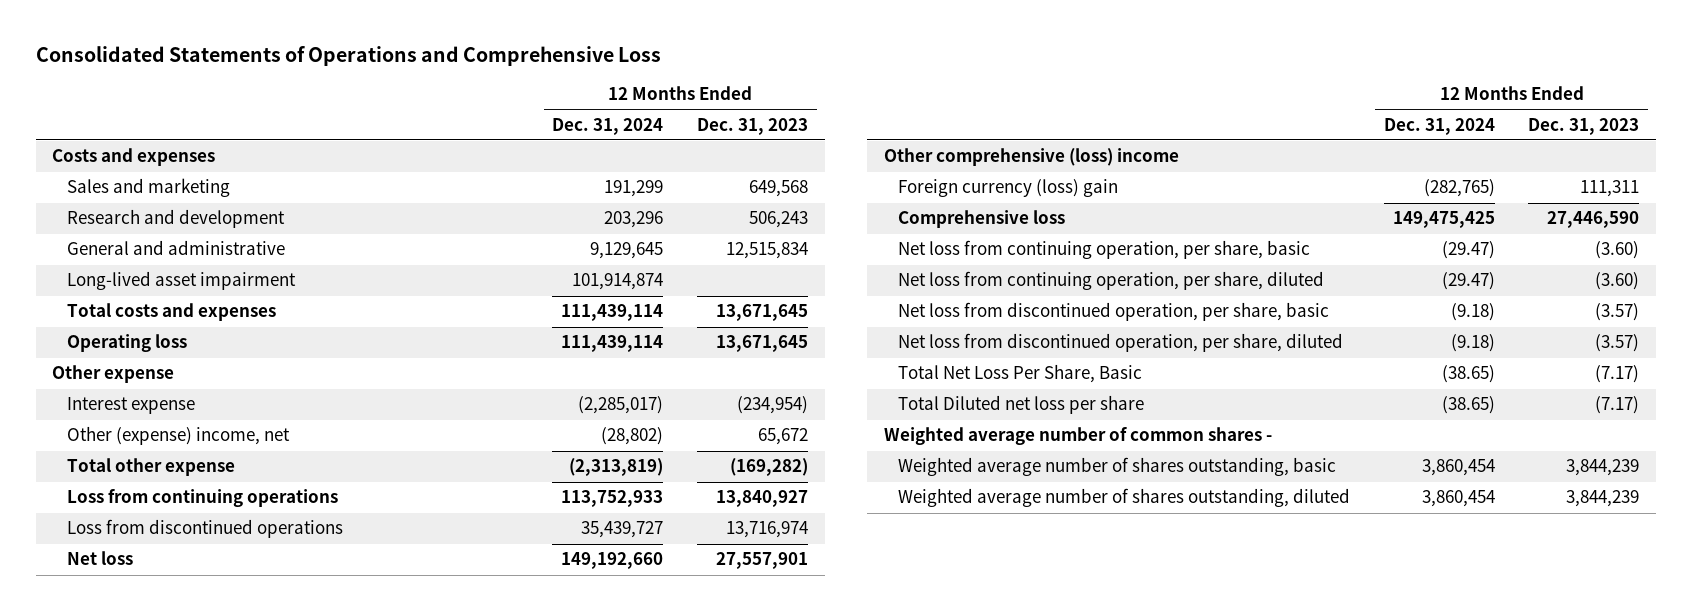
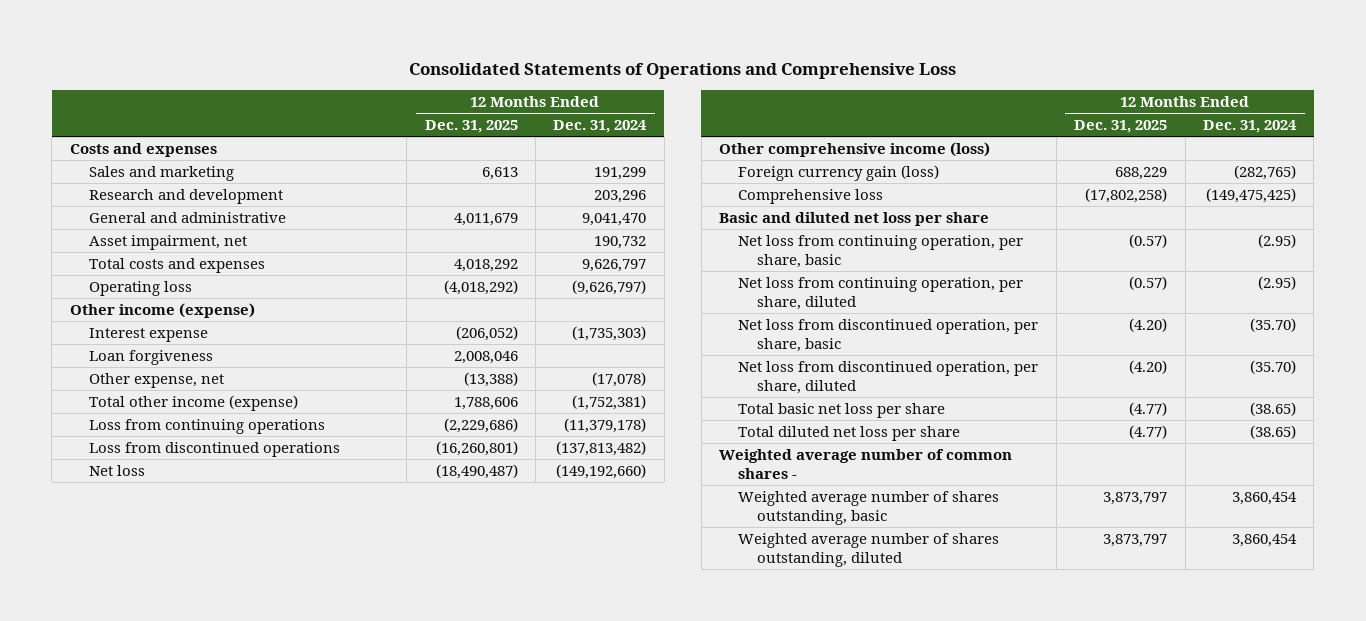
[697,117,809,135] Dec. 31, 2023 -> none
none -> [424,120,518,134] Dec. 31, 2025
[66,271,296,291] Long-lived asset impairment -> none
[590,242,664,260] 9,129,645 -> [582,212,647,226] 9,041,470
none -> [88,234,247,250] Asset impairment, net
[561,304,664,322] 111,439,114 -> [582,258,647,272] 9,626,797
[561,335,664,353] 111,439,114 -> [572,279,647,295] (9,626,797)
[52,365,175,384] Other expense -> [69,302,255,318] Other income (expense)
[578,396,664,415] (2,285,017) -> [572,325,647,341] (1,735,303)
none -> [88,349,213,365] Loan forgiveness
[66,426,290,446] Other (expense) income, net -> [88,372,224,388] Other expense, net
[601,427,664,446] (28,802) -> [592,371,647,387] (17,078)
[66,458,235,477] Total other expense -> [88,394,298,411] Total other income (expense)
[569,458,664,477] (2,313,819) -> [572,394,647,410] (1,752,381)
[561,490,664,508] 113,752,933 -> [564,417,647,433] (11,379,178)
[581,521,664,539] 35,439,727 -> [556,440,647,456] (137,813,482)
[561,552,664,570] 149,192,660 -> [556,463,647,479] (149,192,660)
[883,148,1179,167] Other comprehensive (loss) income -> [719,141,991,157] Other comprehensive income (loss)
[898,179,1119,198] Foreign currency (loss) gain -> [738,164,940,181] Foreign currency gain (loss)
[1392,211,1495,229] 149,475,425 -> [1205,187,1296,203] (149,475,425)
none -> [719,211,990,226] Basic and diluted net loss per share
[1441,241,1495,260] (29.47) -> [1257,233,1296,248] (2.95)
[1441,272,1495,291] (29.47) -> [1257,275,1296,290] (2.95)
[1450,303,1495,322] (9.18) -> [1249,317,1296,332] (35.70)
[1450,334,1495,353] (9.18) -> [1249,359,1296,374] (35.70)
[898,364,1143,384] Total Net Loss Per Share, Basic -> [738,402,946,418] Total basic net loss per share
[898,395,1145,415] Total Diluted net loss per share -> [738,425,961,441] Total diluted net loss per share

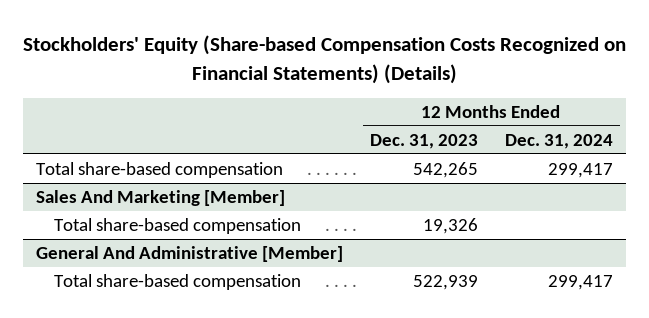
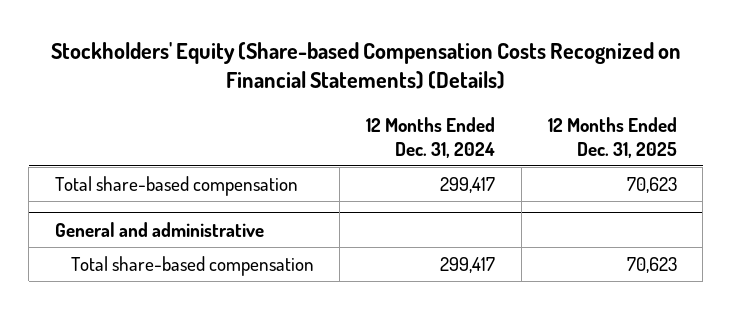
[370,133,479,149] Dec. 31, 2023 -> none
none -> [547,116,677,158] 12 Months Ended Dec. 31, 2025
[36,189,286,206] Sales And Marketing [Member] -> none
[54,217,302,234] Total share-based compensation -> none
[36,245,344,262] General And Administrative [Member] -> [55,222,265,238] General and administrative

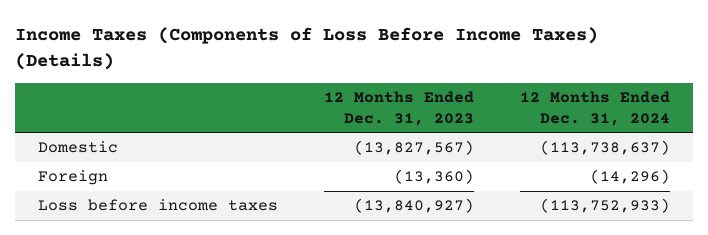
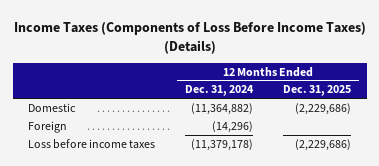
[323,91,474,126] 12 Months Ended Dec. 31, 2023 -> none
none -> [283,85,352,97] Dec. 31, 2025
[539,140,670,156] (113,738,637) -> [191,102,254,115] (11,364,882)
[539,198,670,214] (113,752,933) -> [191,138,254,151] (11,379,178)

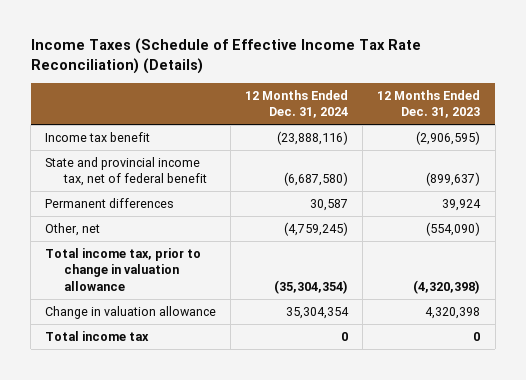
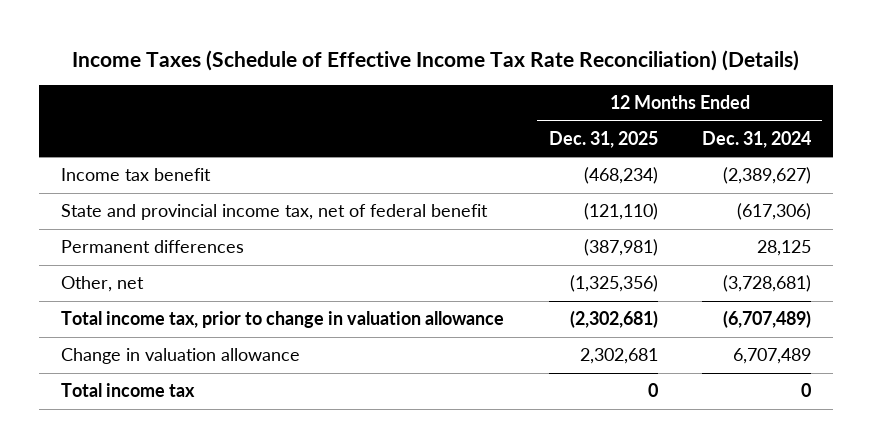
[377,89,481,119] 12 Months Ended Dec. 31, 2023 -> none
none -> [548,130,658,148] Dec. 31, 2025
[277,131,349,146] (23,888,116) -> [722,167,811,185] (2,389,627)
[284,172,349,187] (6,687,580) -> [736,203,811,221] (617,306)
[310,199,349,212] 30,587 -> [756,240,811,257] 28,125
[284,222,349,237] (4,759,245) -> [722,275,811,293] (3,728,681)
[274,279,349,294] (35,304,354) -> [722,310,811,329] (6,707,489)
[286,307,350,320] 35,304,354 -> [732,348,811,365] 6,707,489

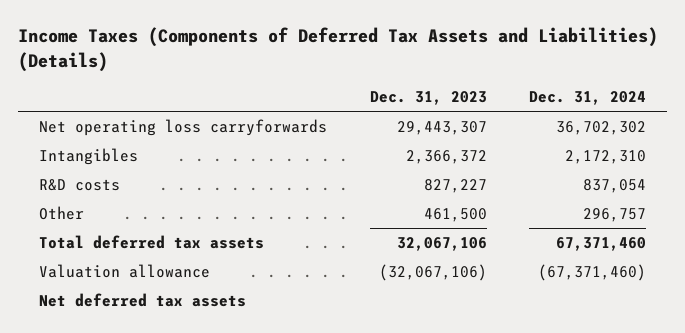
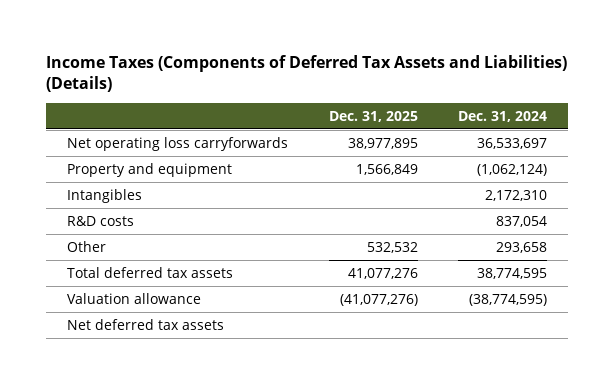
[369,91,487,106] Dec. 31, 2023 -> none
none -> [328,110,418,122] Dec. 31, 2025
[556,120,647,135] 36,702,302 -> [477,137,548,149] 36,533,697
none -> [66,162,232,177] Property and equipment
[583,207,647,222] 296,757 -> [496,241,548,253] 293,658
[556,236,647,251] 67,371,460 -> [477,267,548,279] 38,774,595
[538,263,647,281] (67,371,460) -> [469,293,548,306] (38,774,595)

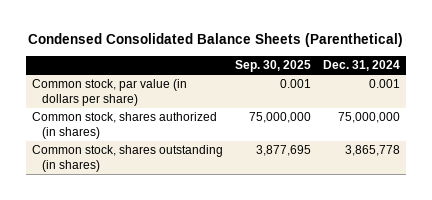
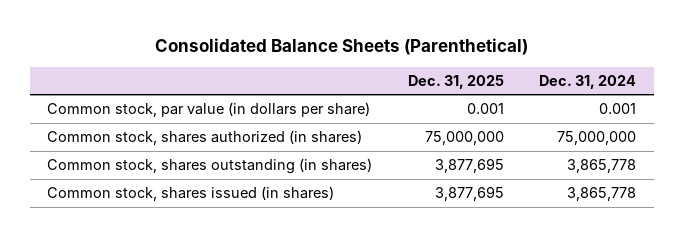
[27,33,403,48] Condensed Consolidated Balance Sheets (Parenthetical) -> [154,38,528,56] Consolidated Balance Sheets (Parenthetical)
[234,60,311,73] Sep. 30, 2025 -> none
none -> [407,74,504,89] Dec. 31, 2025
none -> [47,186,335,202] Common stock, shares issued (in shares)

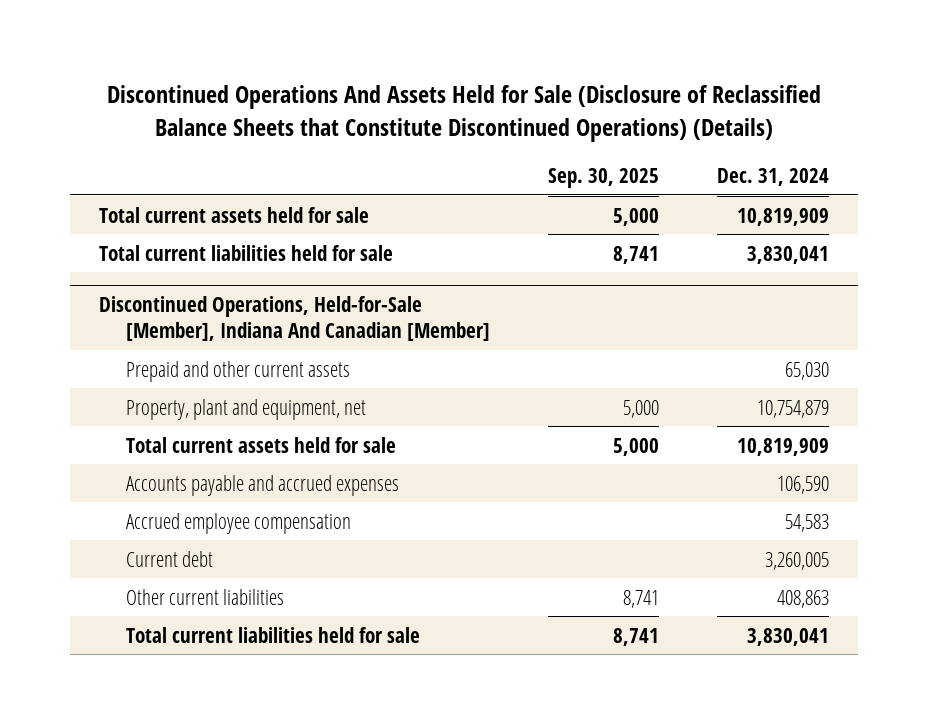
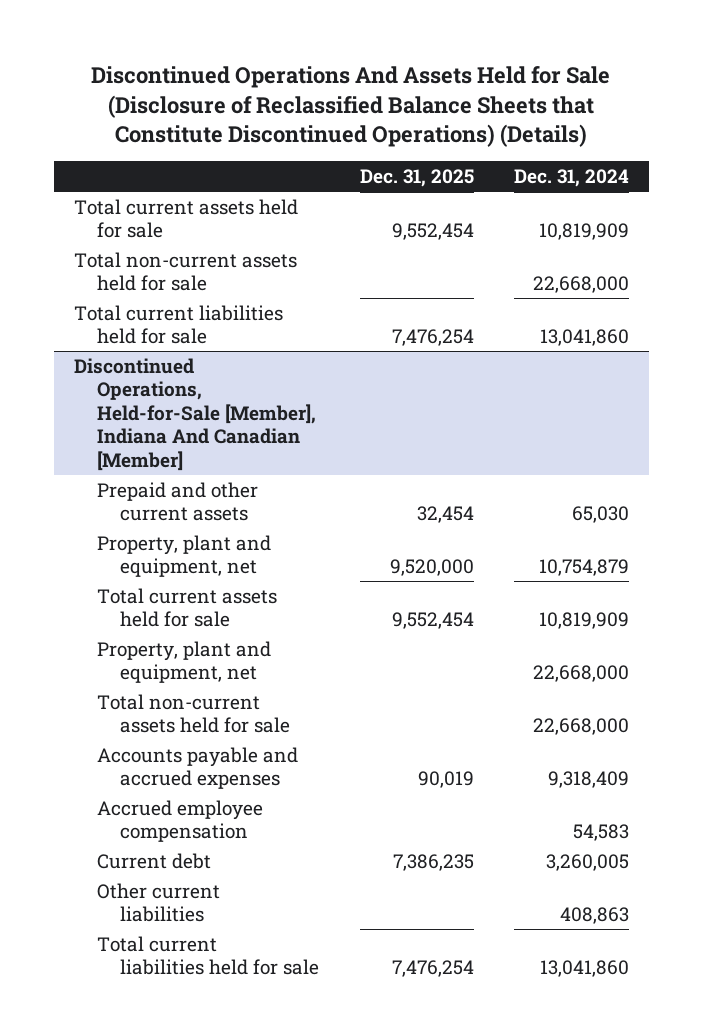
[547,168,659,189] Sep. 30, 2025 -> none
none -> [359,169,474,188] Dec. 31, 2025
none -> [73,251,297,292] Total non-current assets held for sale
[746,245,829,264] 3,830,041 -> [539,329,629,347] 13,041,860
none -> [97,640,272,684] Property, plant and equipment, net
none -> [97,693,291,734] Total non-current assets held for sale
[776,475,829,494] 106,590 -> [547,771,629,789] 9,318,409
[746,627,829,646] 3,830,041 -> [539,960,629,978] 13,041,860

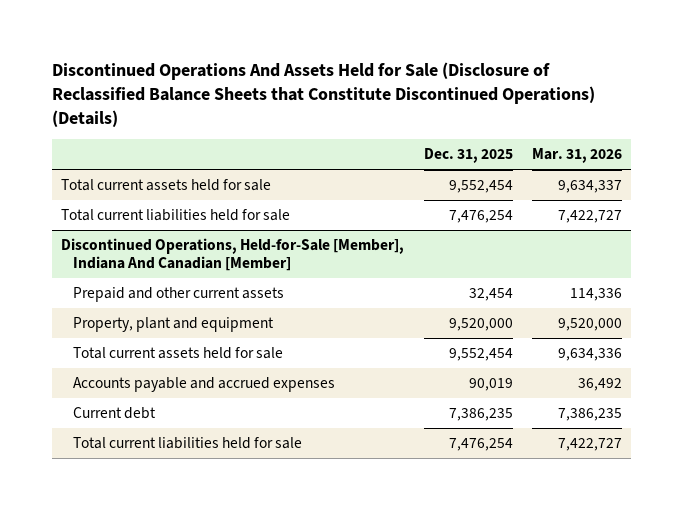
[513,169,629,188] Dec. 31, 2024 -> none
none -> [531,148,622,164] Mar. 31, 2026
[73,251,297,292] Total non-current assets held for sale -> none
[97,534,272,578] Property, plant and equipment, net -> [73,317,275,333] Property, plant and equipment
[97,640,272,684] Property, plant and equipment, net -> none
[97,693,291,734] Total non-current assets held for sale -> none
[97,799,264,843] Accrued employee compensation -> none
[97,882,221,923] Other current liabilities -> none

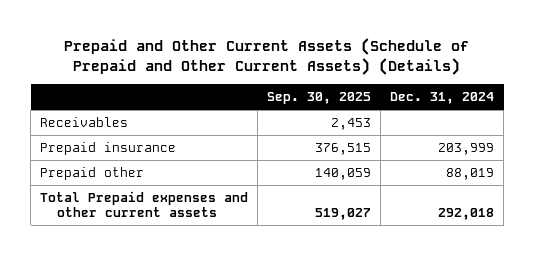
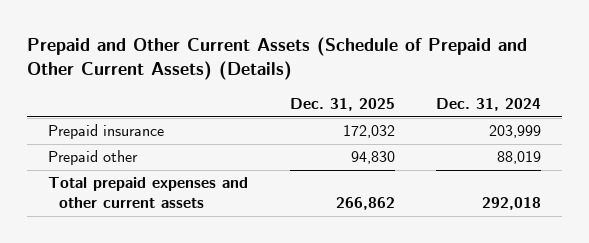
[267,92,372,105] Sep. 30, 2025 -> none
none -> [289,98,395,112] Dec. 31, 2025
[40,116,129,127] Receivables -> none
[40,190,249,218] Total Prepaid expenses and other current assets -> [47,177,248,208] Total prepaid expenses and other current assets

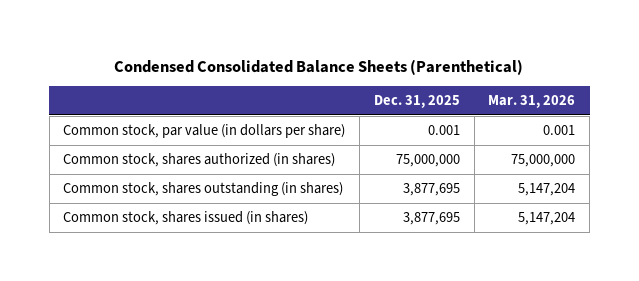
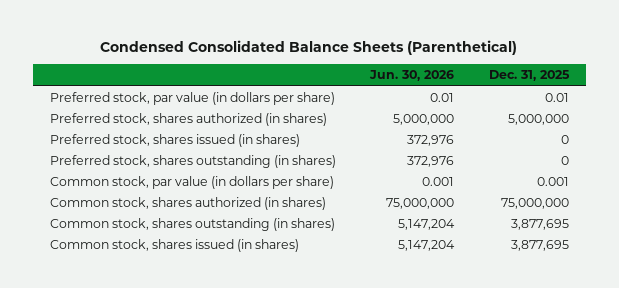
[488,95,576,109] Mar. 31, 2026 -> none
none -> [369,70,455,82] Jun. 30, 2026
none -> [50,91,336,105] Preferred stock, par value (in dollars per share)
none -> [50,112,328,126] Preferred stock, shares authorized (in shares)
none -> [50,133,301,147] Preferred stock, shares issued (in shares)
none -> [50,154,337,168] Preferred stock, shares outstanding (in shares)

